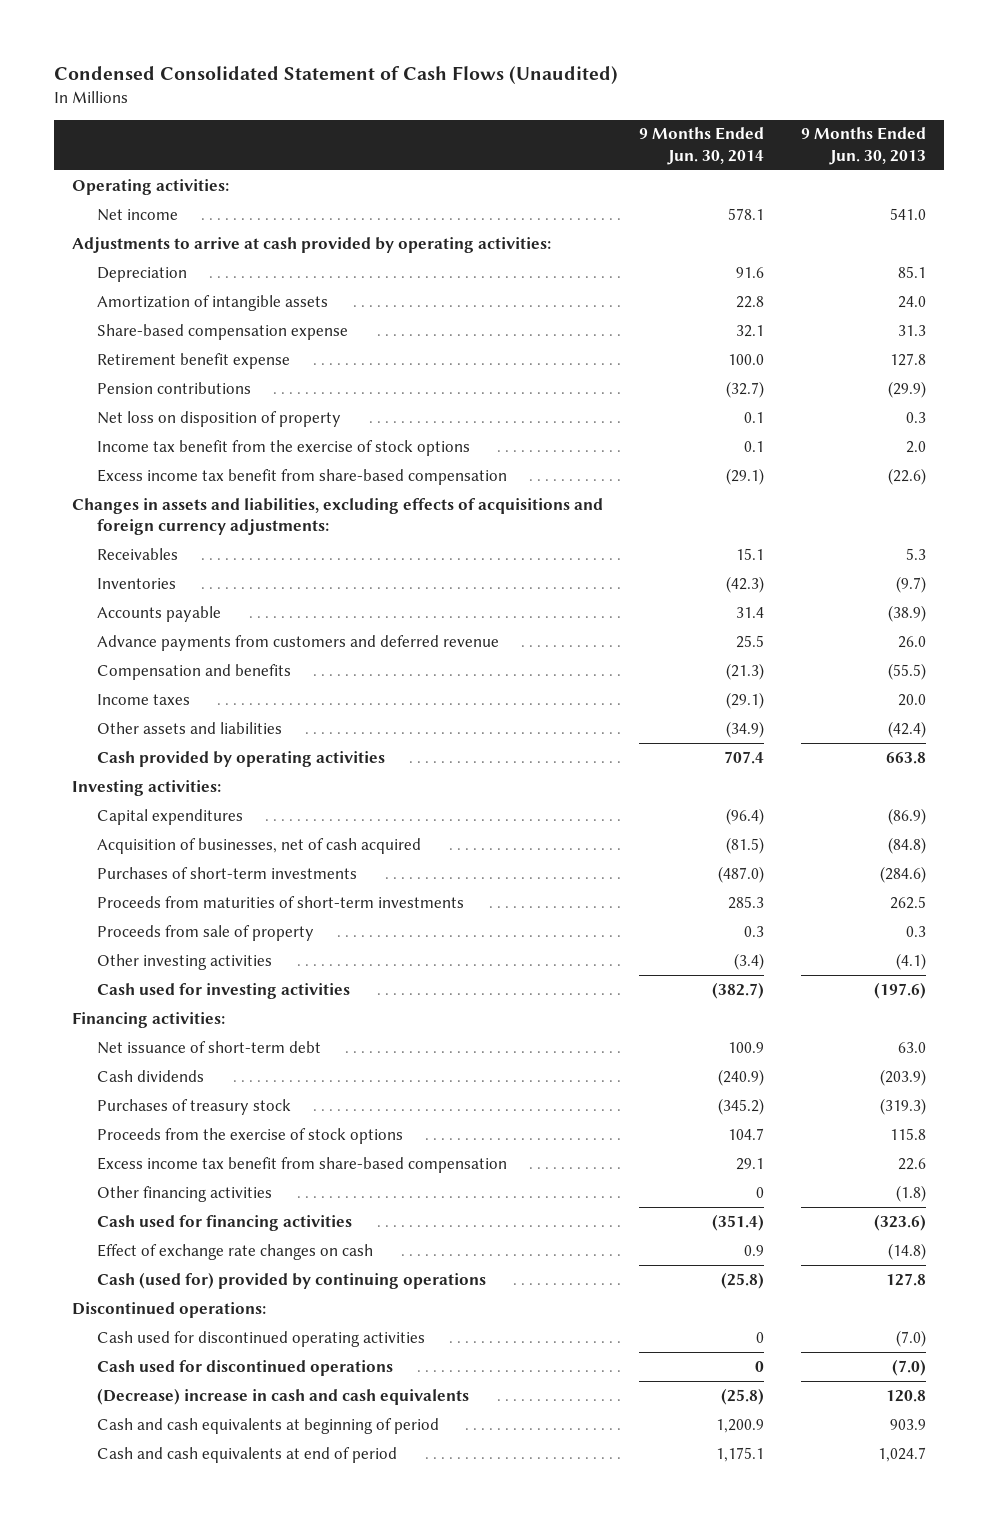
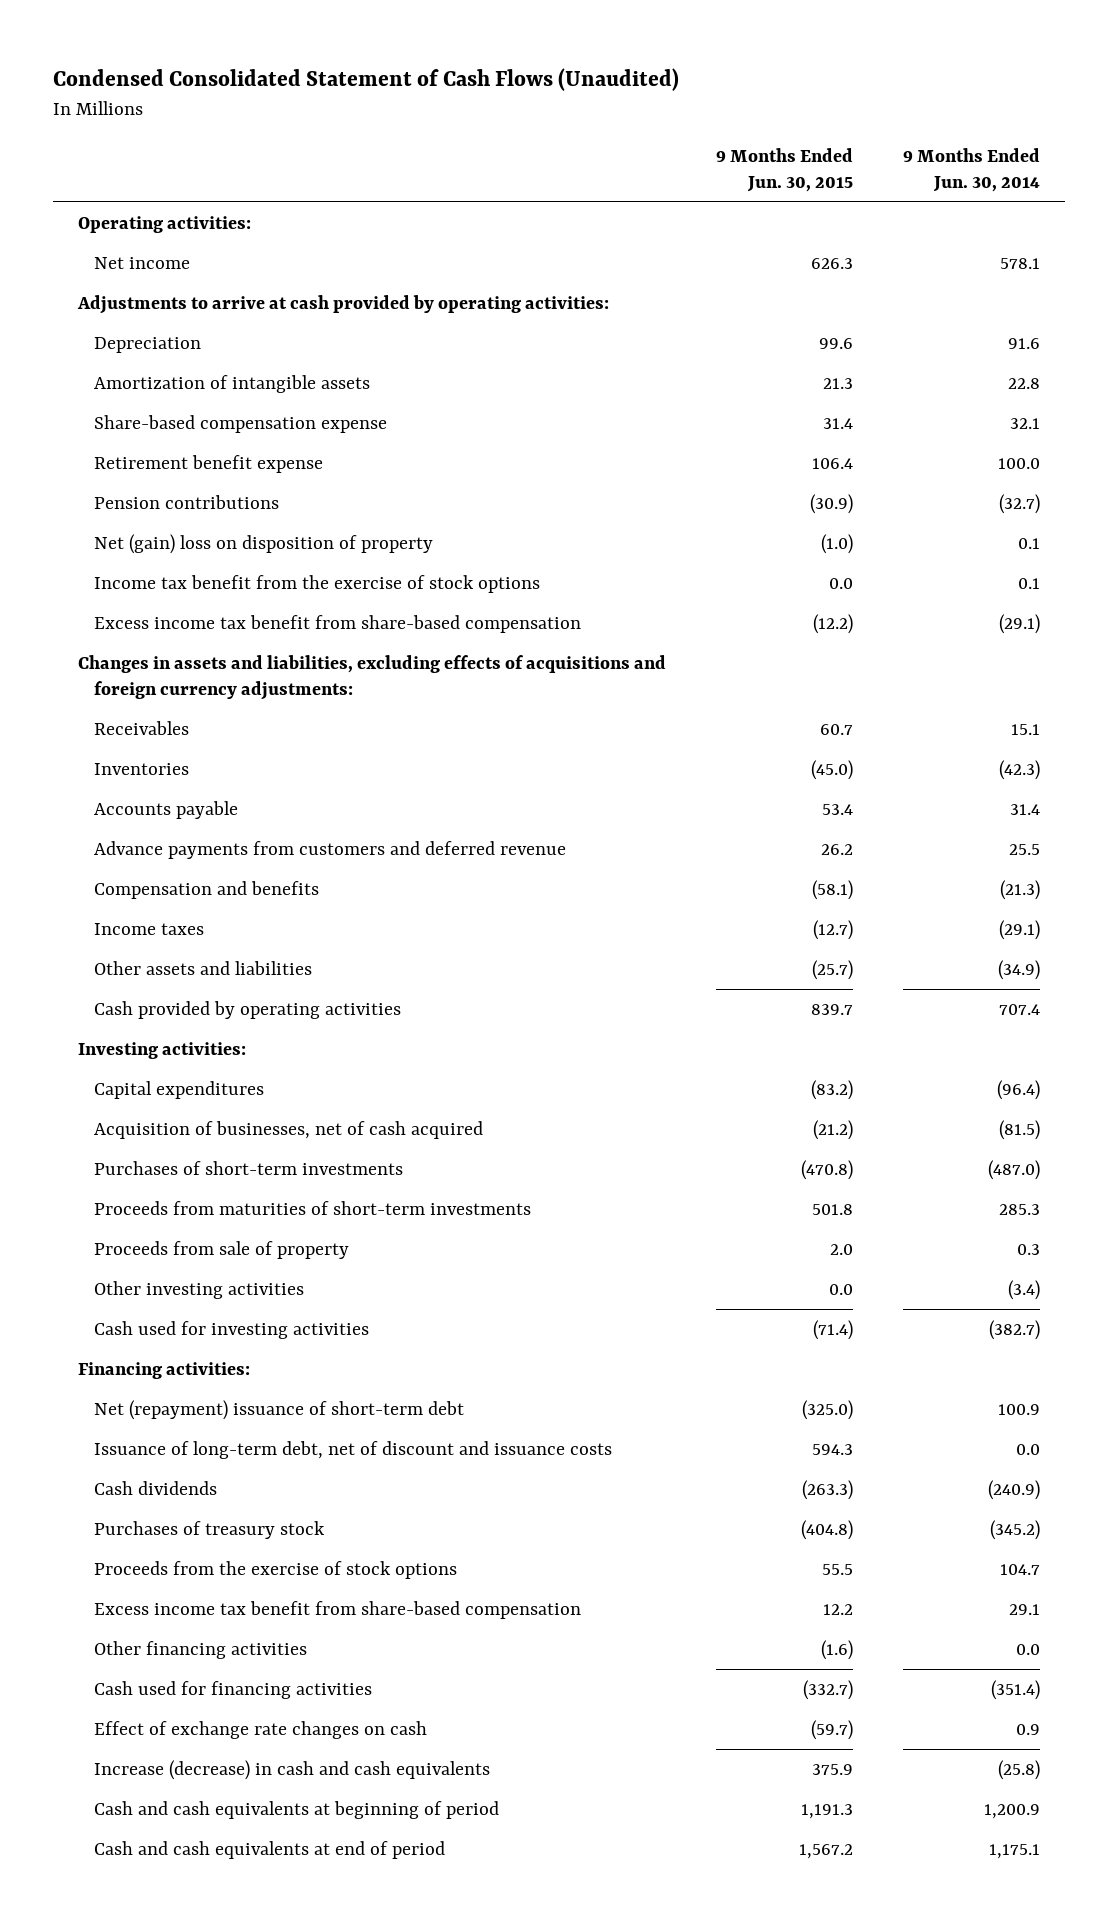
[800,127,926,165] 9 Months Ended Jun. 30, 2013 -> none
none -> [716,148,854,192] 9 Months Ended Jun. 30, 2015
[96,410,341,427] Net loss on disposition of property -> [93,534,433,555] Net (gain) loss on disposition of property
[96,1040,321,1054] Net issuance of short-term debt -> [93,1400,464,1421] Net (repayment) issuance of short-term debt
none -> [93,1441,612,1460] Issuance of long-term debt, net of discount and issuance costs
[756,1186,765,1198] 0 -> [1016,1644,1041,1656] 0.0
[96,1271,486,1289] Cash (used for) provided by continuing operations -> none
[72,1301,267,1318] Discontinued operations: -> none
[96,1330,425,1347] Cash used for discontinued operating activities -> none
[96,1359,393,1376] Cash used for discontinued operations -> none
[96,1387,469,1405] (Decrease) increase in cash and cash equivalents -> [93,1760,490,1781] Increase (decrease) in cash and cash equivalents

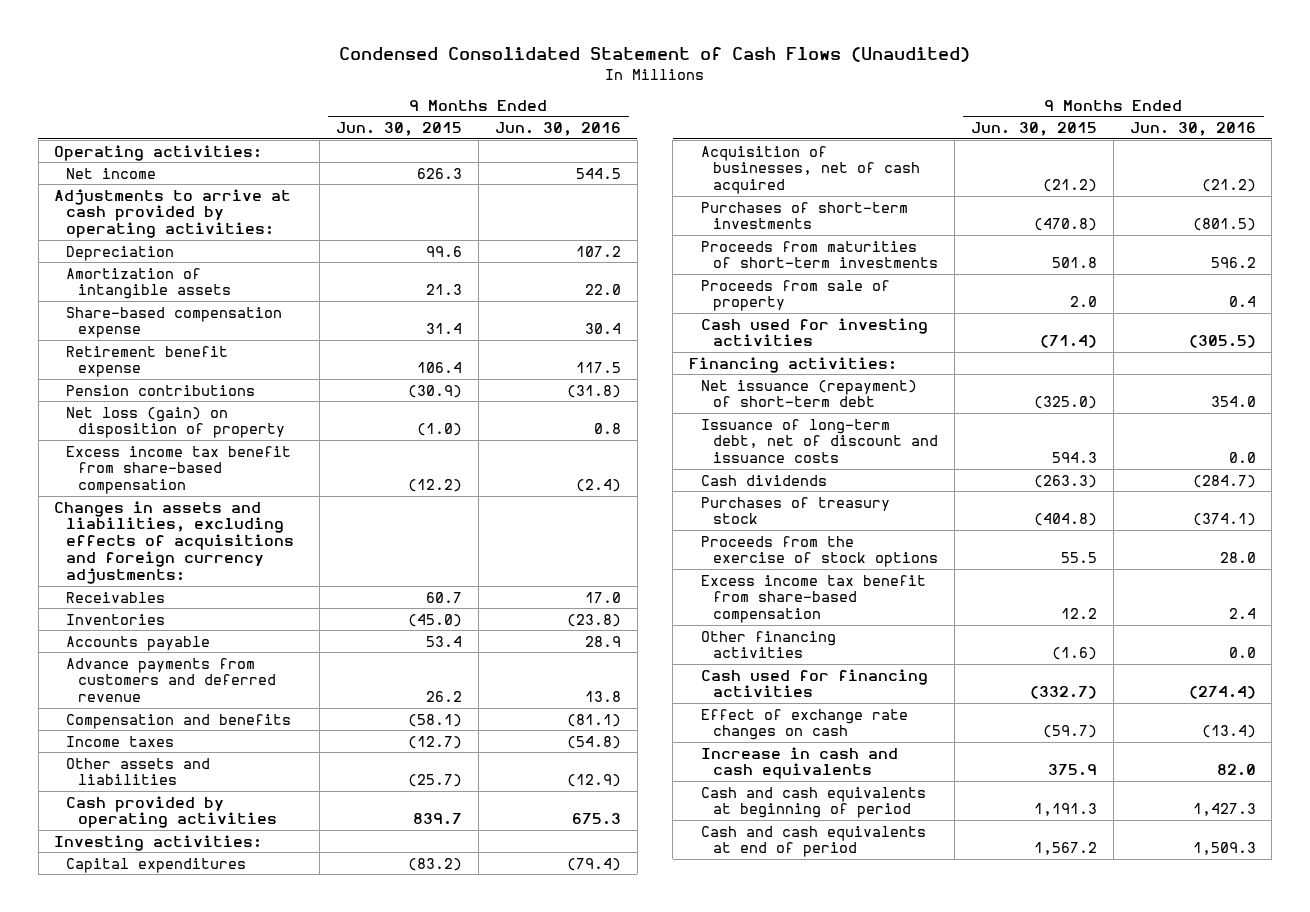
[903,148,1041,192] 9 Months Ended Jun. 30, 2014 -> none
none -> [494,122,621,137] Jun. 30, 2016
[93,575,540,594] Income tax benefit from the exercise of stock options -> none
[93,534,433,555] Net (gain) loss on disposition of property -> [66,406,286,439] Net loss (gain) on disposition of property
[93,1281,304,1300] Other investing activities -> none
[93,1400,464,1421] Net (repayment) issuance of short-term debt -> [701,379,918,408] Net issuance (repayment) of short-term debt
[93,1760,490,1781] Increase (decrease) in cash and cash equivalents -> [701,746,899,780] Increase in cash and cash equivalents

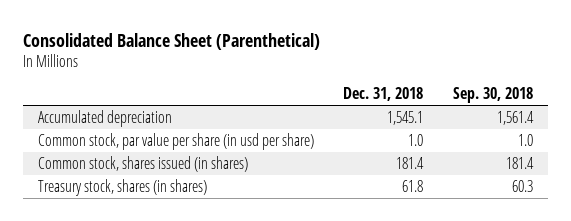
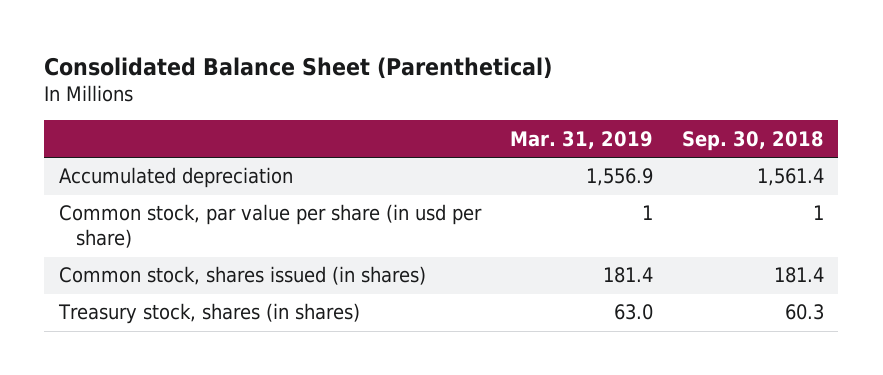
[343,87,424,102] Dec. 31, 2018 -> none
none -> [509,130,653,149] Mar. 31, 2019
[518,133,534,146] 1.0 -> [812,205,824,221] 1

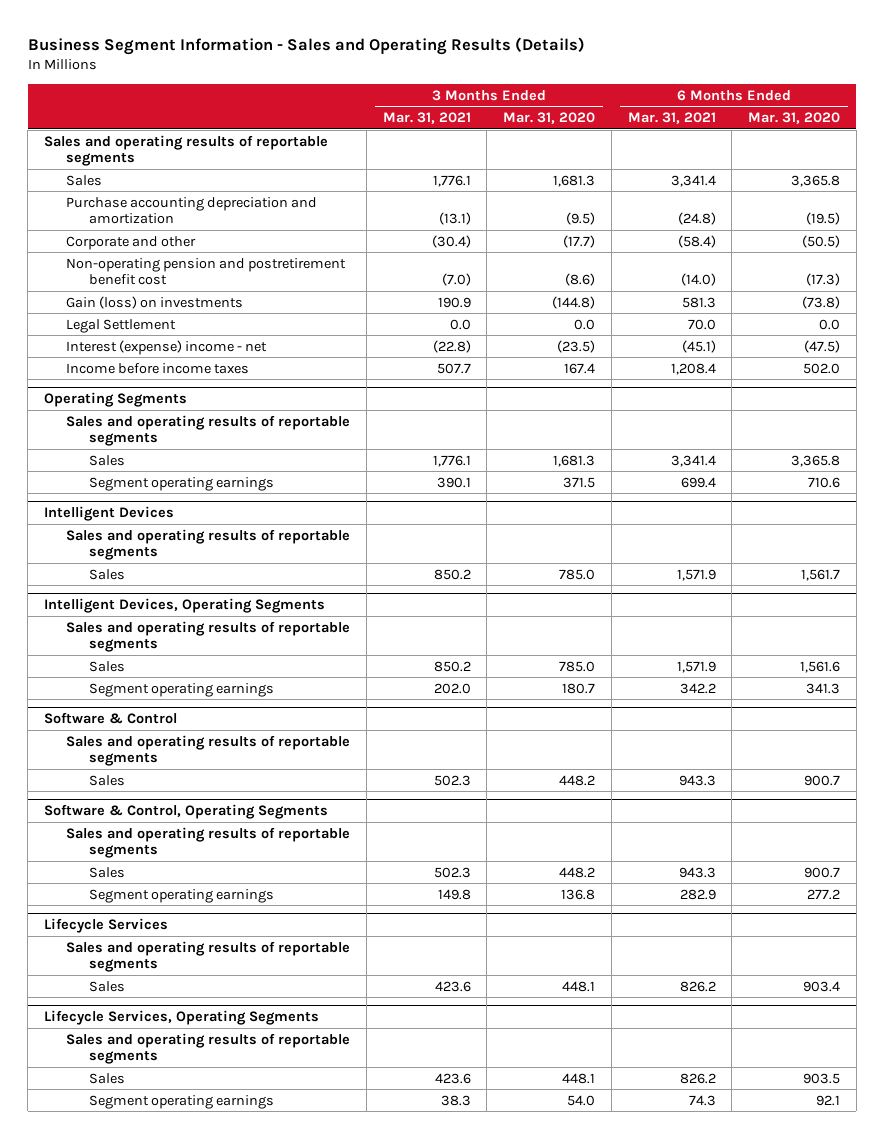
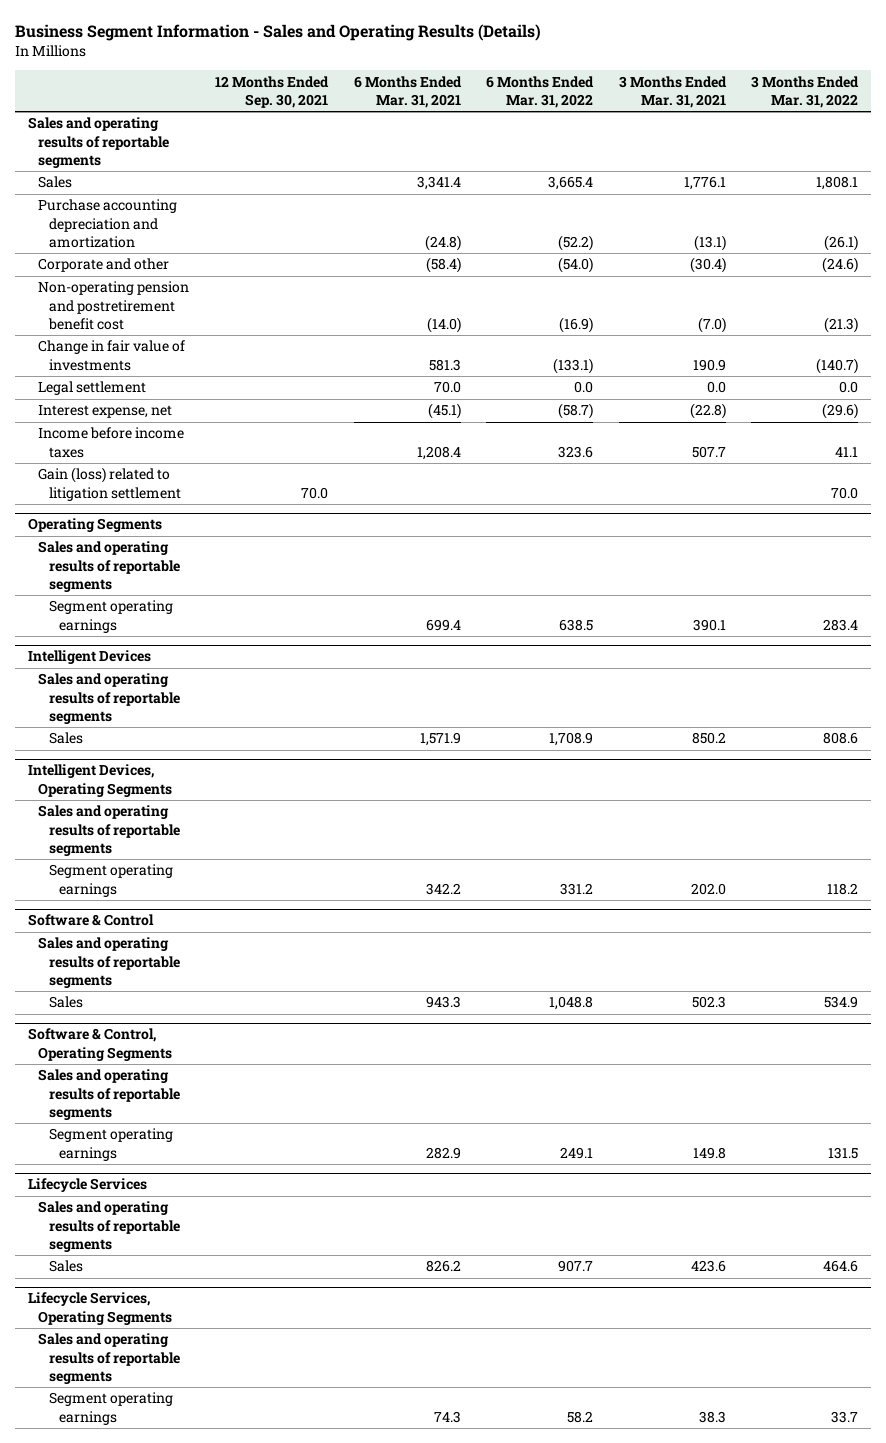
[503,112,596,125] Mar. 31, 2020 -> none
[748,112,841,125] Mar. 31, 2020 -> none
none -> [214,75,329,108] 12 Months Ended Sep. 30, 2021
none -> [486,75,595,108] 6 Months Ended Mar. 31, 2022
none -> [751,75,860,108] 3 Months Ended Mar. 31, 2022
[66,295,244,309] Gain (loss) on investments -> [38,340,186,371] Change in fair value of investments
[66,318,177,333] Legal Settlement -> [38,381,147,396] Legal settlement
[66,339,268,355] Interest (expense) income - net -> [38,405,173,419] Interest expense, net
none -> [38,467,181,501] Gain (loss) related to litigation settlement
[88,454,125,466] Sales -> none
[88,660,125,672] Sales -> none
[88,866,125,878] Sales -> none
[88,1072,125,1084] Sales -> none

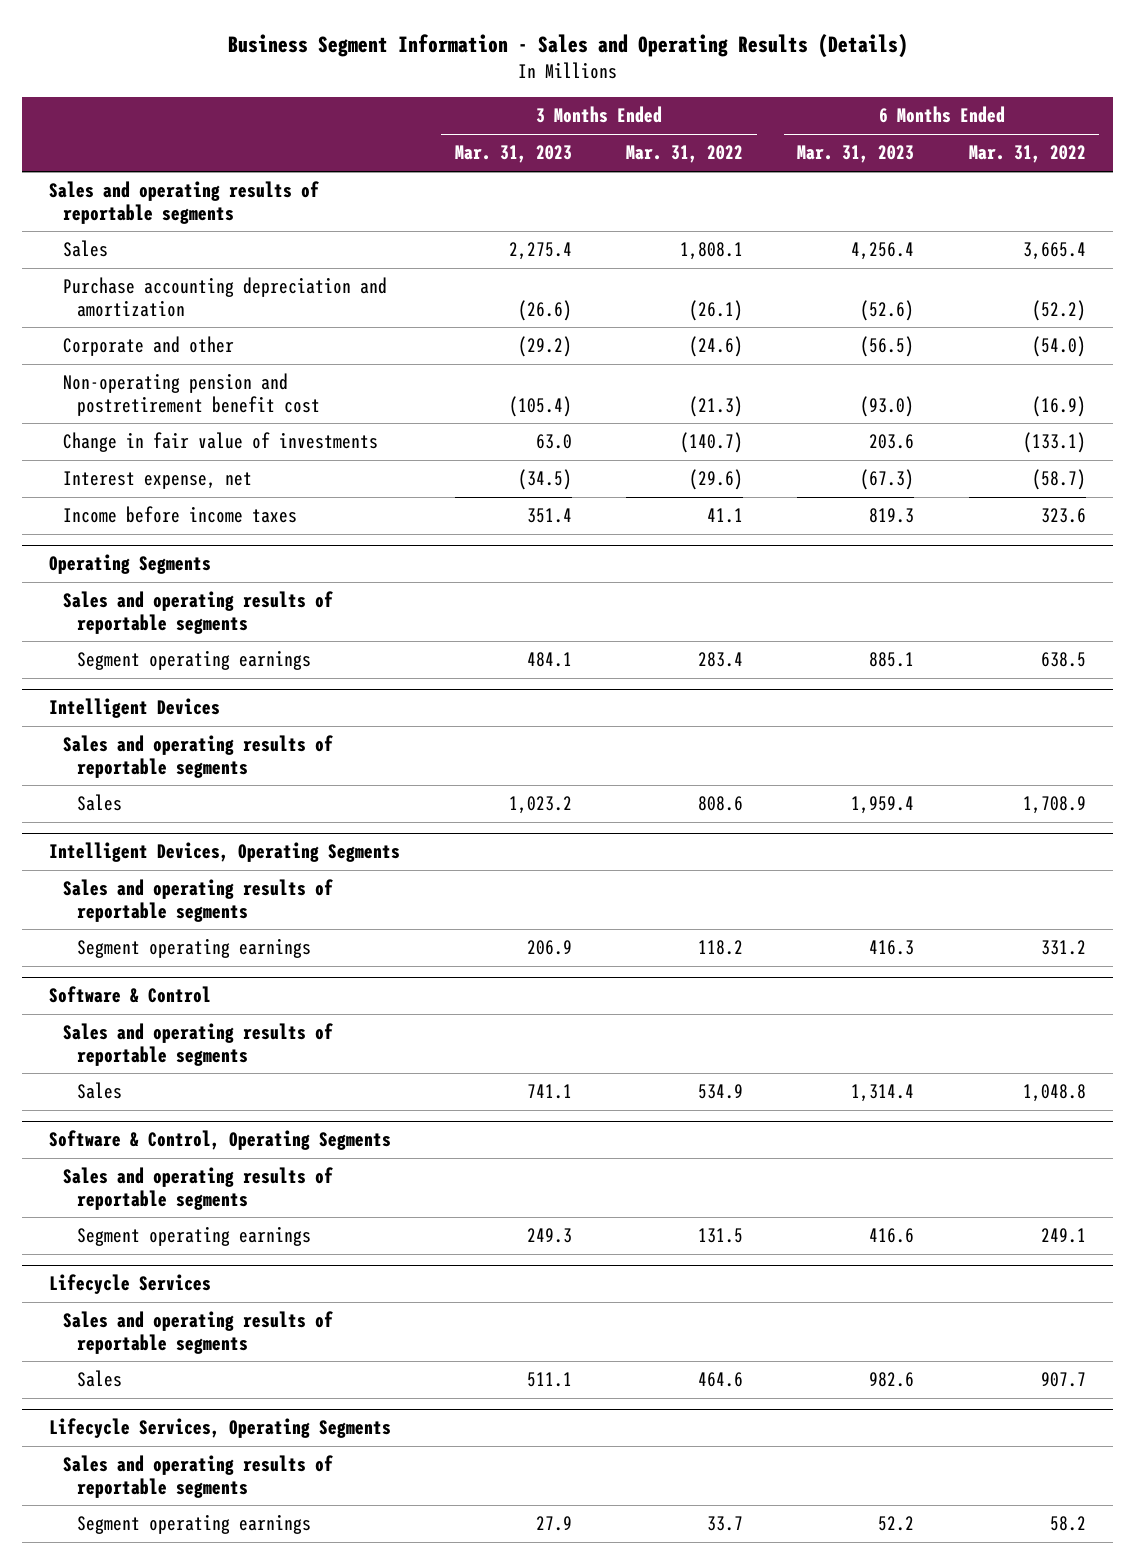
[214,75,329,108] 12 Months Ended Sep. 30, 2021 -> none
[353,75,462,108] 6 Months Ended Mar. 31, 2021 -> none
[618,75,727,108] 3 Months Ended Mar. 31, 2021 -> none
none -> [454,145,572,164] Mar. 31, 2023
none -> [797,145,915,164] Mar. 31, 2023
[38,381,147,396] Legal settlement -> none
[38,467,181,501] Gain (loss) related to litigation settlement -> none

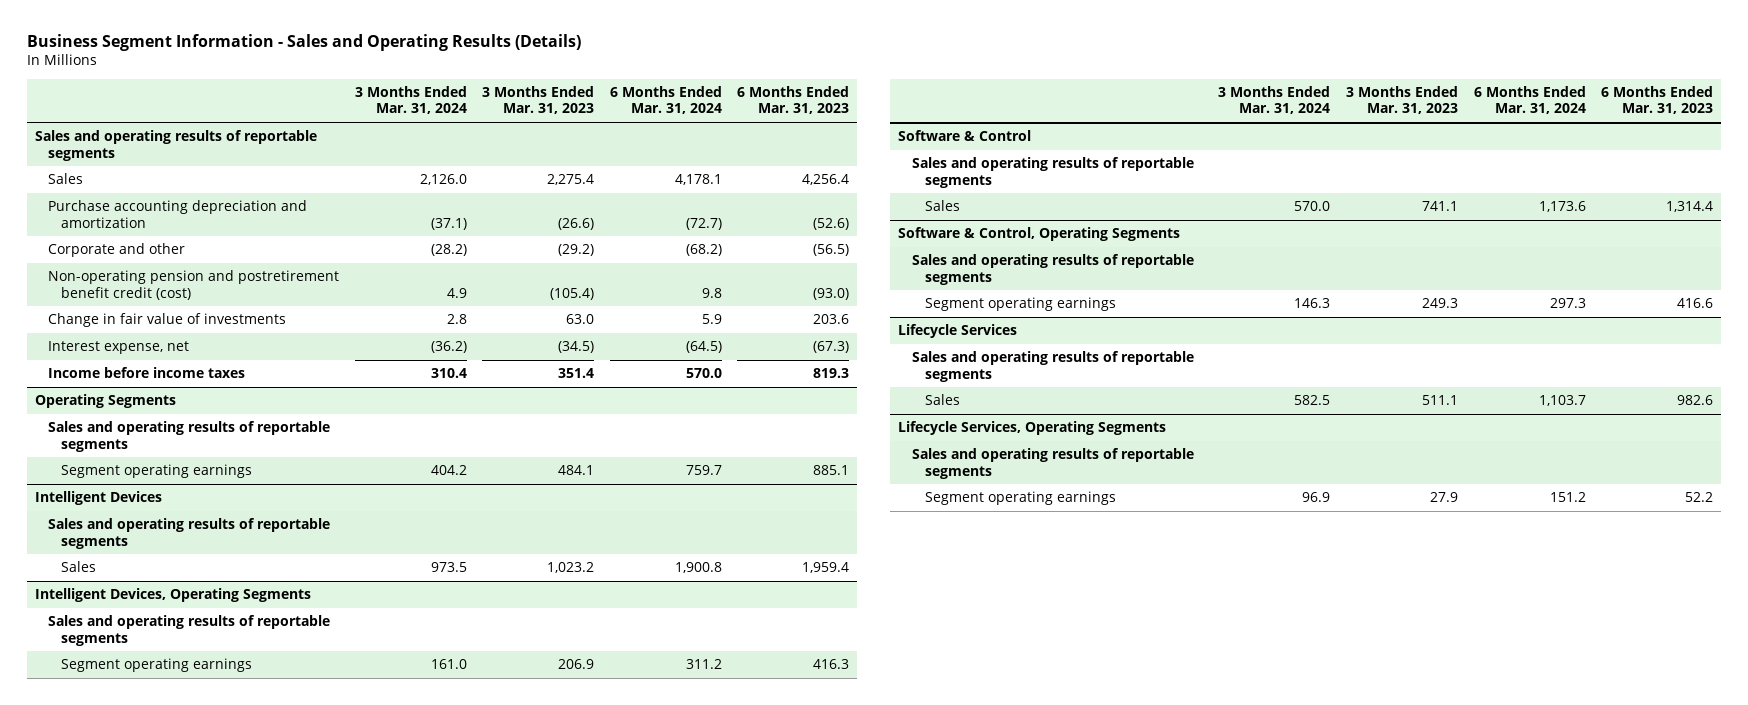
[626,145,744,164] Mar. 31, 2022 -> none
[968,145,1086,164] Mar. 31, 2022 -> none
none -> [354,85,467,115] 3 Months Ended Mar. 31, 2024
none -> [609,85,722,115] 6 Months Ended Mar. 31, 2024
[63,373,320,416] Non-operating pension and postretirement benefit cost -> [48,270,340,300] Non-operating pension and postretirement benefit credit (cost)

